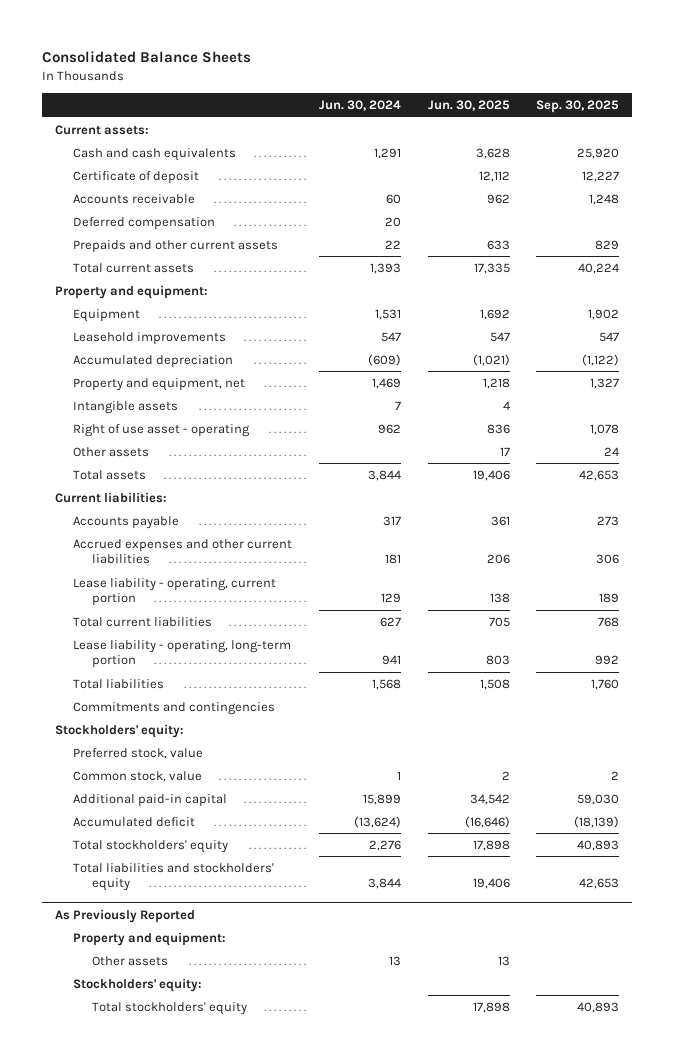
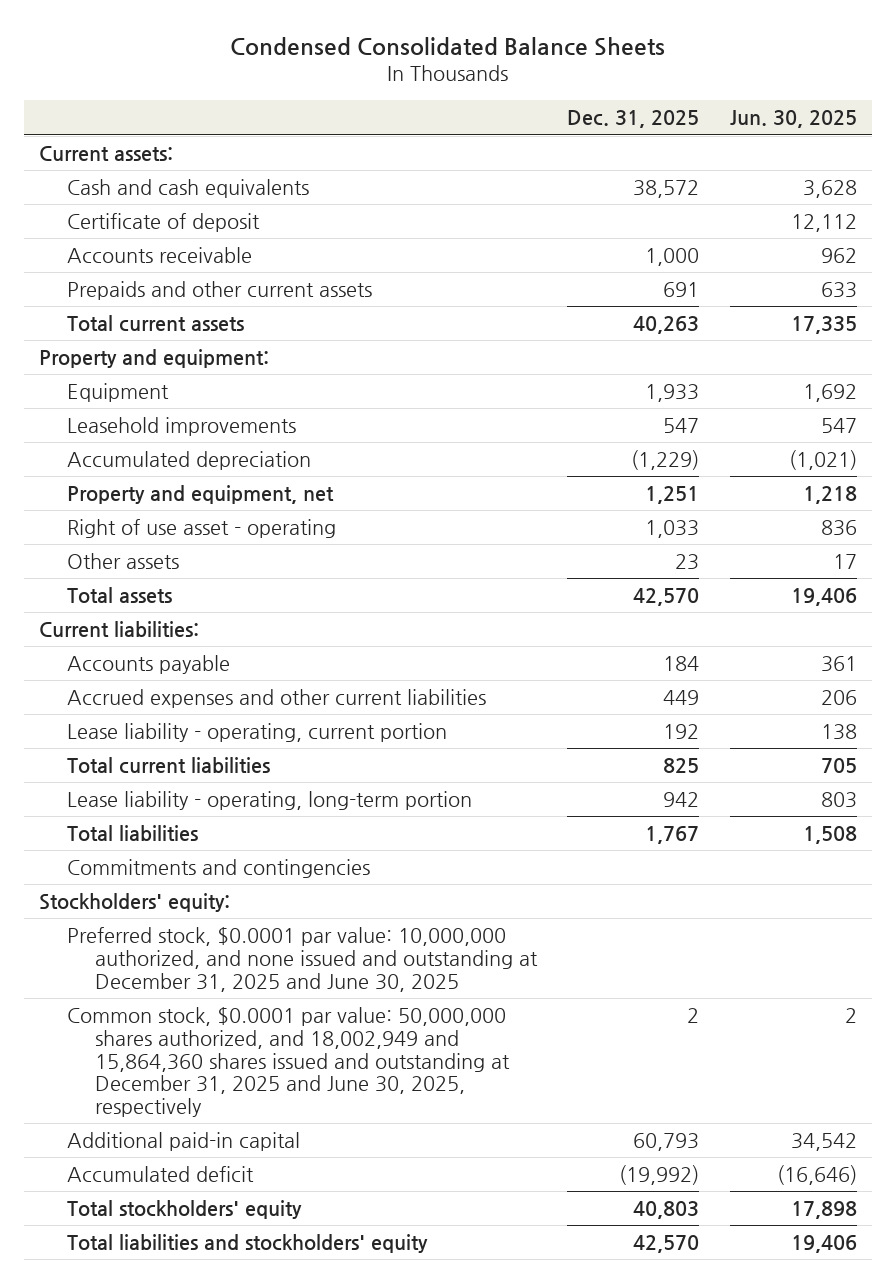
[41,51,251,64] Consolidated Balance Sheets -> [229,36,665,56] Condensed Consolidated Balance Sheets
[318,100,401,112] Jun. 30, 2024 -> none
[536,100,620,114] Sep. 30, 2025 -> none
none -> [567,110,700,129] Dec. 31, 2025
[73,216,216,230] Deferred compensation -> none
[73,400,179,414] Intangible assets -> none
[73,747,204,759] Preferred stock, value -> [66,927,538,992] Preferred stock, $0.0001 par value: 10,000,000 authorized, and none issued and outstanding at December 31, 2025 and June 30, 2025
[73,770,203,782] Common stock, value -> [66,1007,510,1118] Common stock, $0.0001 par value: 50,000,000 shares authorized, and 18,002,949 and 15,864,360 shares issued and outstanding at December 31, 2025 and June 30, 2025, respectively
[55,908,196,923] As Previously Reported -> none
[73,931,227,946] Property and equipment: -> none
[91,955,168,966] Other assets -> none
[73,977,203,992] Stockholders' equity: -> none
[91,1001,247,1015] Total stockholders' equity -> none

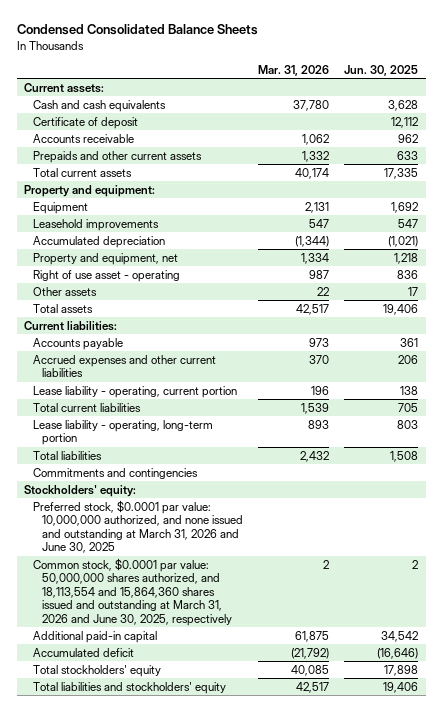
[567,110,700,129] Dec. 31, 2025 -> none
none -> [257,64,329,76] Mar. 31, 2026
[66,927,538,992] Preferred stock, $0.0001 par value: 10,000,000 authorized, and none issued and outstanding at December 31, 2025 and June 30, 2025 -> [33,499,243,554] Preferred stock, $0.0001 par value: 10,000,000 authorized, and none issued and outstanding at March 31, 2026 and June 30, 2025
[66,1007,510,1118] Common stock, $0.0001 par value: 50,000,000 shares authorized, and 18,002,949 and 15,864,360 shares issued and outstanding at December 31, 2025 and June 30, 2025, respectively -> [33,557,232,626] Common stock, $0.0001 par value: 50,000,000 shares authorized, and 18,113,554 and 15,864,360 shares issued and outstanding at March 31, 2026 and June 30, 2025, respectively

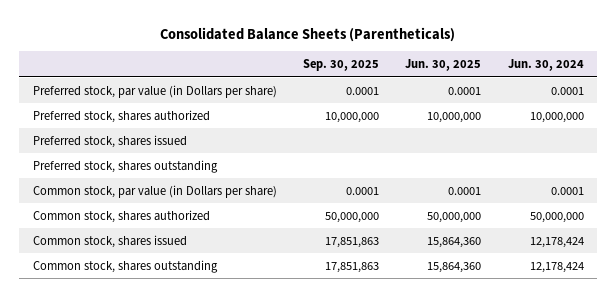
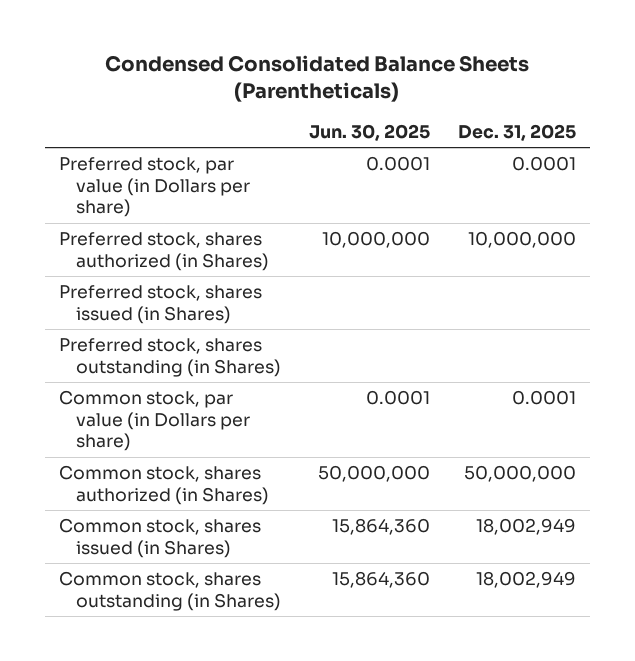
[160,26,456,42] Consolidated Balance Sheets (Parentheticals) -> [105,55,530,103] Condensed Consolidated Balance Sheets (Parentheticals)
[302,59,379,72] Sep. 30, 2025 -> none
[507,59,584,72] Jun. 30, 2024 -> none
none -> [458,123,577,141] Dec. 31, 2025
[32,109,210,123] Preferred stock, shares authorized -> [58,232,270,271] Preferred stock, shares authorized (in Shares)
[32,134,187,148] Preferred stock, shares issued -> [58,285,262,324] Preferred stock, shares issued (in Shares)
[32,159,218,173] Preferred stock, shares outstanding -> [58,338,282,377] Preferred stock, shares outstanding (in Shares)
[32,209,210,223] Common stock, shares authorized -> [58,465,270,505] Common stock, shares authorized (in Shares)
[32,234,187,248] Common stock, shares issued -> [58,518,261,558] Common stock, shares issued (in Shares)
[32,259,218,273] Common stock, shares outstanding -> [58,571,282,611] Common stock, shares outstanding (in Shares)

